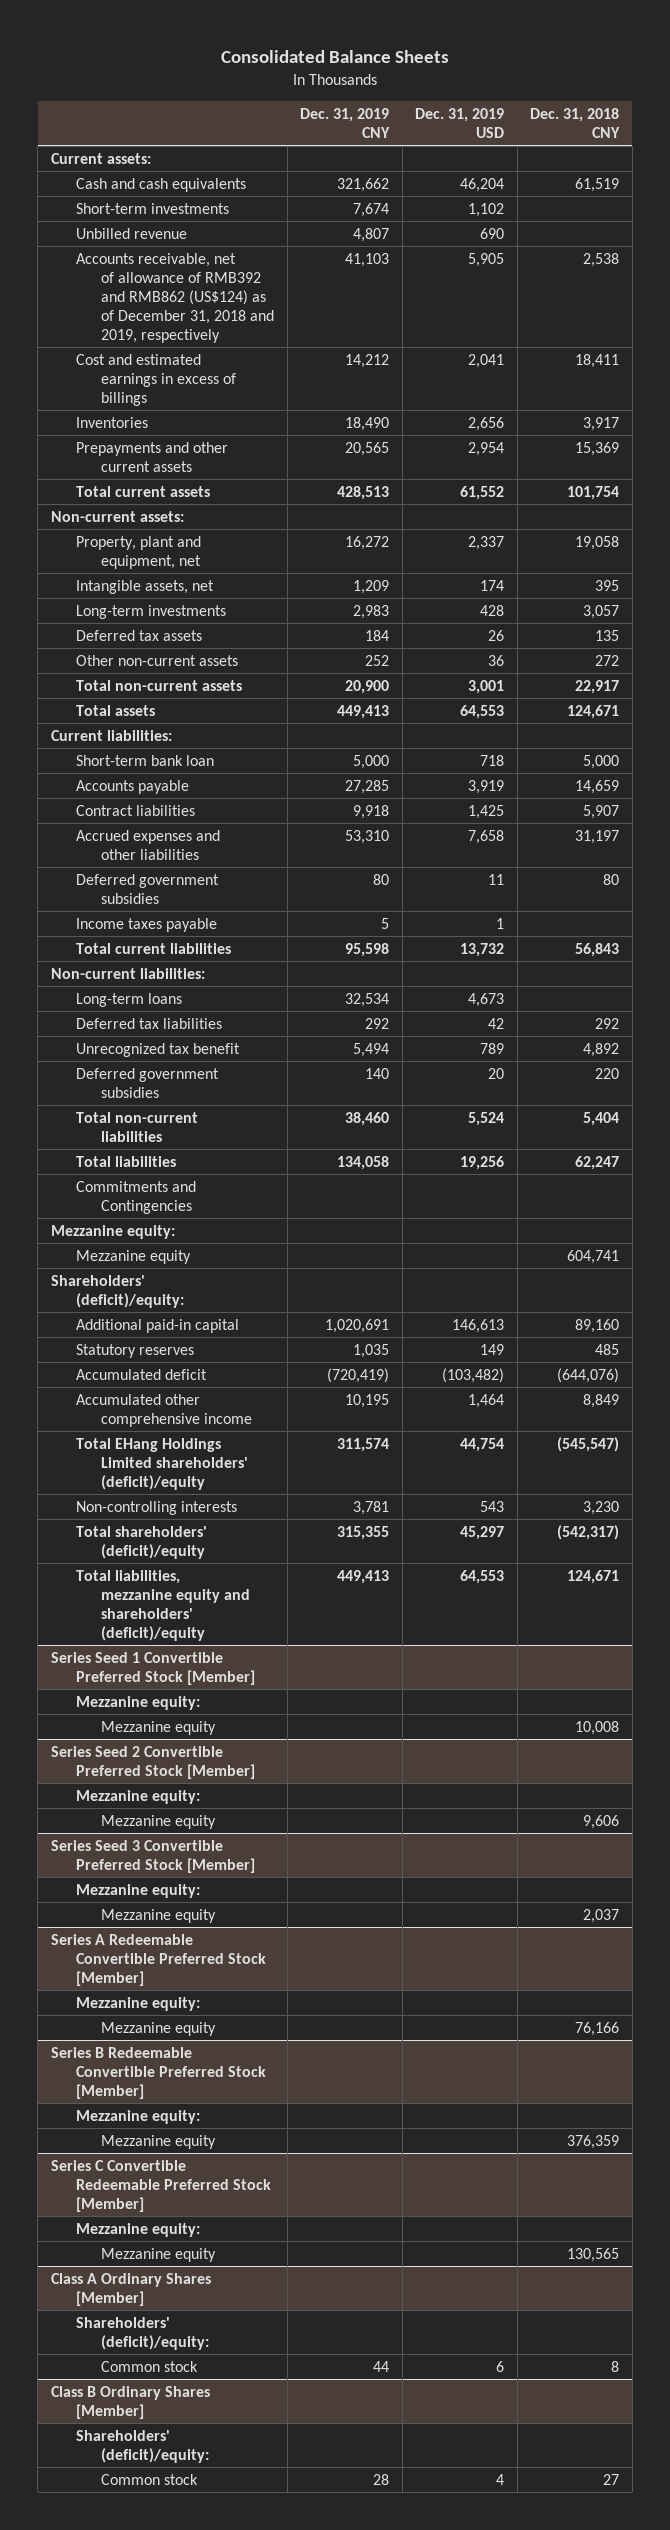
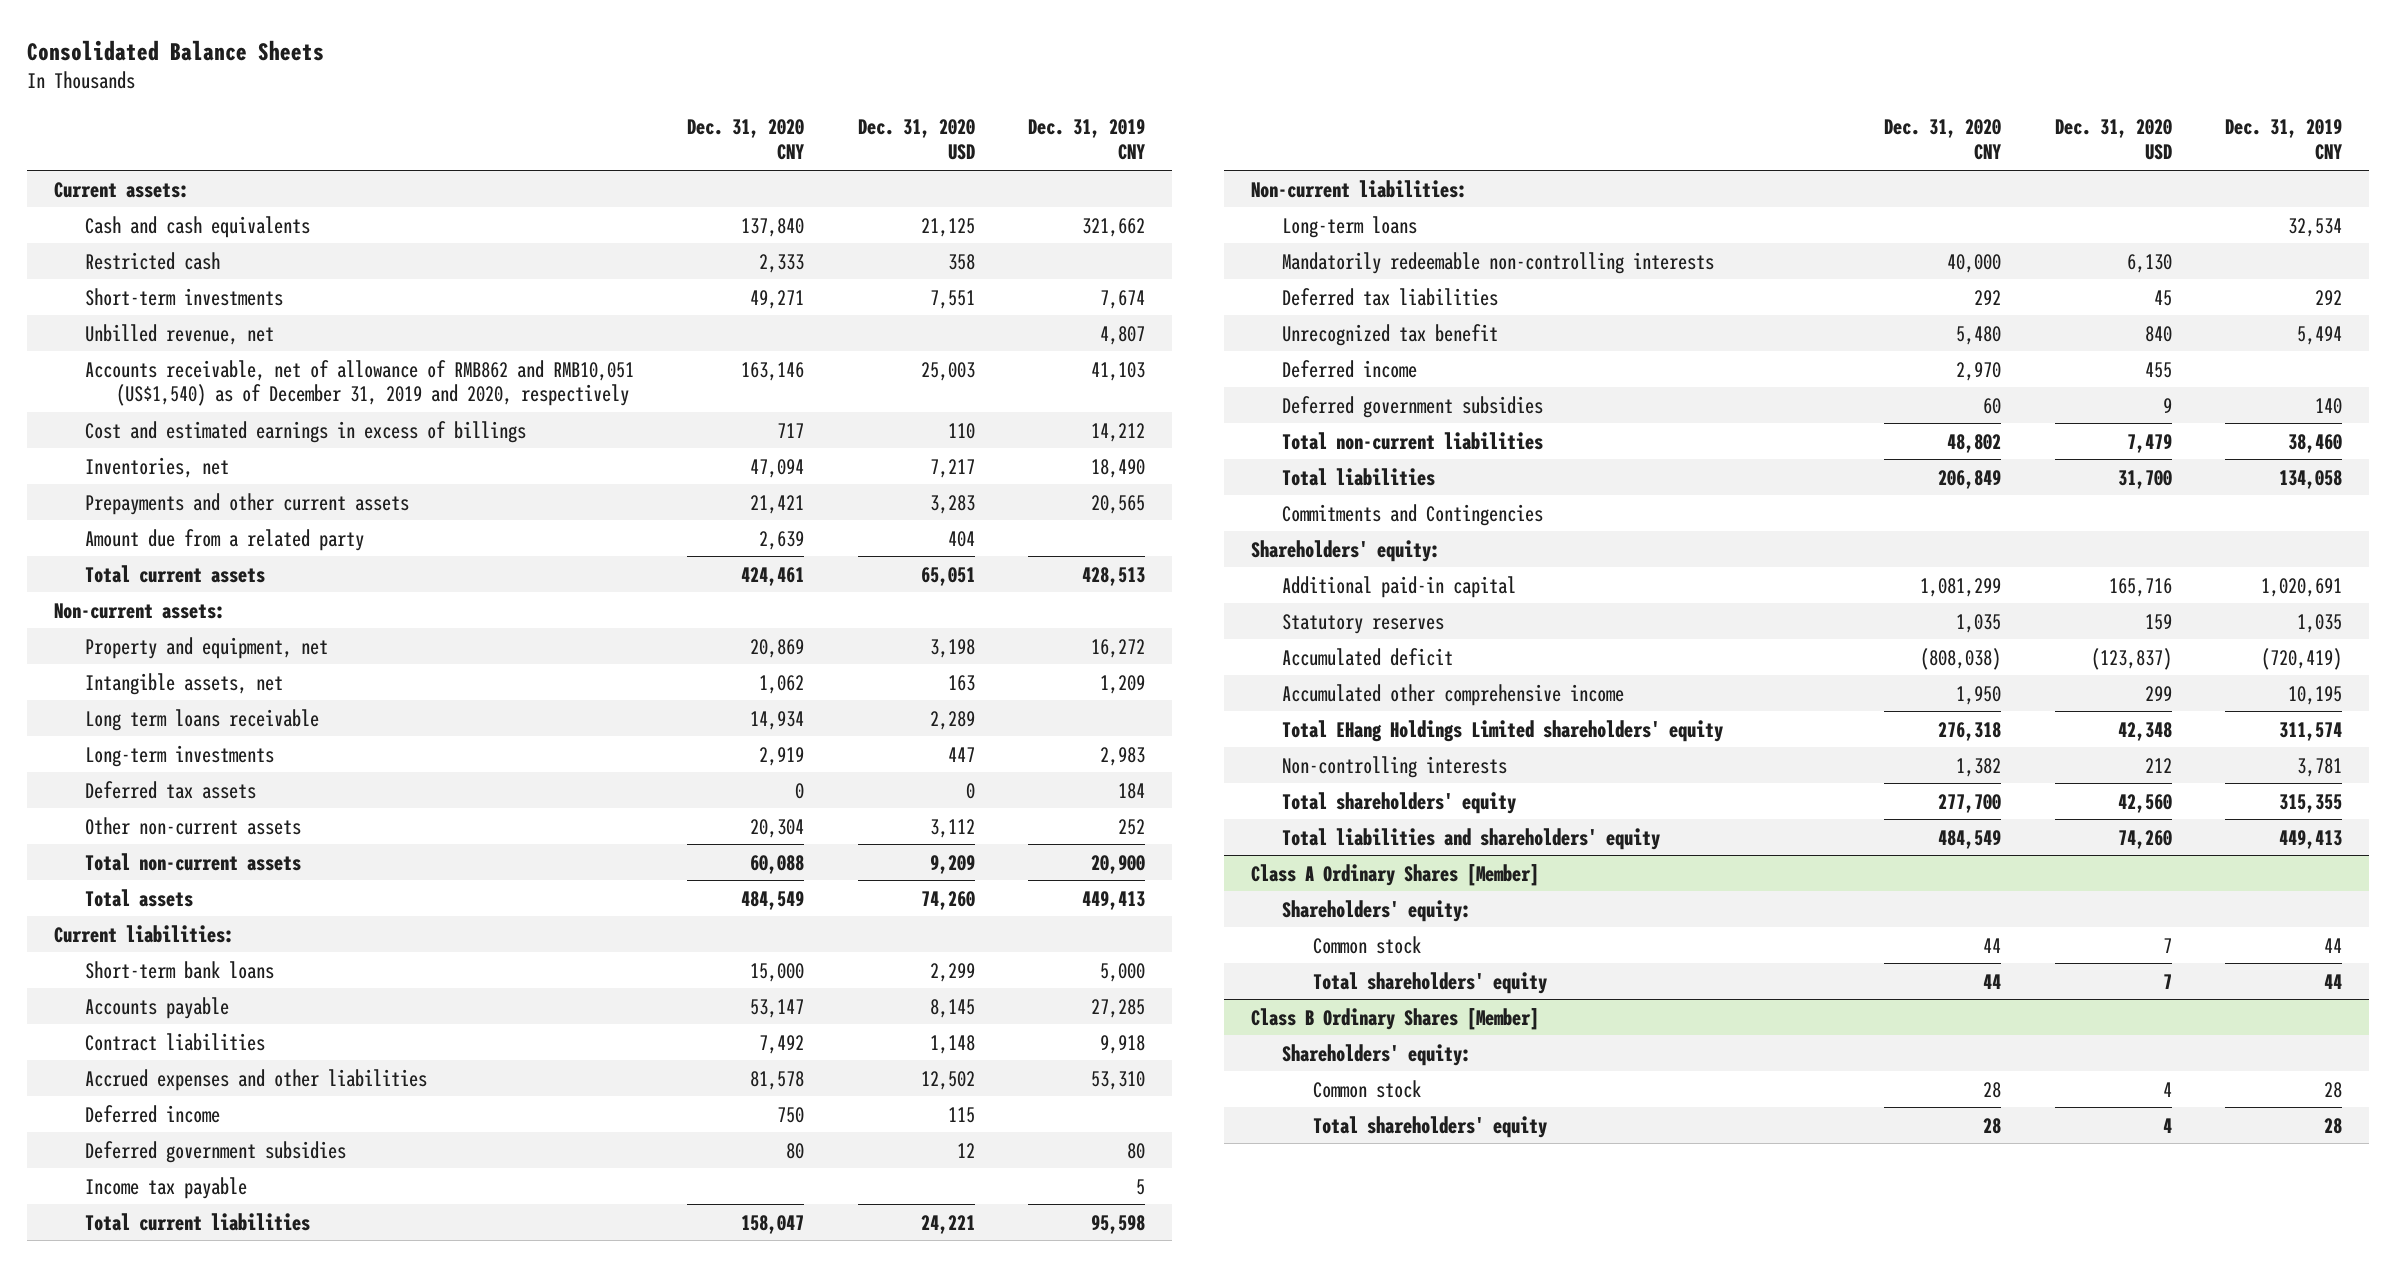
[415,108,505,139] Dec. 31, 2019 USD -> none
[530,108,621,139] Dec. 31, 2018 CNY -> none
none -> [687,119,805,161] Dec. 31, 2020 CNY
none -> [857,119,975,161] Dec. 31, 2020 USD
none -> [84,251,220,270] Restricted cash
[75,227,187,239] Unbilled revenue -> [84,323,274,345] Unbilled revenue, net
[75,252,275,343] Accounts receivable, net of allowance of RMB392 and RMB862 (US$124) as of December 31, 2018 and 2019, respectively -> [84,359,634,407] Accounts receivable, net of allowance of RMB862 and RMB10,051 (US$1,540) as of December 31, 2019 and 2020, respectively
[75,416,148,428] Inventories -> [84,456,229,478] Inventories, net
none -> [84,528,364,551] Amount due from a related party
[75,535,202,569] Property, plant and equipment, net -> [84,636,328,659] Property and equipment, net
none -> [84,708,319,731] Long term loans receivable
[75,754,214,766] Short-term bank loan -> [84,960,274,979] Short-term bank loans
none -> [84,1104,220,1123] Deferred income
[75,917,217,932] Income taxes payable -> [84,1176,247,1199] Income tax payable
none -> [1281,251,1714,274] Mandatorily redeemable non-controlling interests
none -> [1281,359,1417,378] Deferred income
[50,1224,175,1239] Mezzanine equity: -> none
[75,1249,191,1264] Mezzanine equity -> none
[50,1274,184,1308] Shareholders' (deficit)/equity: -> [1250,539,1440,562] Shareholders' equity:
[75,1437,249,1490] Total EHang Holdings Limited shareholders' (deficit)/equity -> [1281,719,1723,742] Total EHang Holdings Limited shareholders' equity
[50,1651,255,1685] Series Seed 1 Convertible Preferred Stock [Member] -> none
[75,1695,200,1710] Mezzanine equity: -> none
[101,1720,217,1735] Mezzanine equity -> none
[50,1745,255,1779] Series Seed 2 Convertible Preferred Stock [Member] -> none
[75,1789,200,1804] Mezzanine equity: -> none
[101,1814,217,1829] Mezzanine equity -> none
[50,1839,255,1873] Series Seed 3 Convertible Preferred Stock [Member] -> none
[75,1883,200,1898] Mezzanine equity: -> none
[101,1908,217,1923] Mezzanine equity -> none
[50,1933,266,1986] Series A Redeemable Convertible Preferred Stock [Member] -> none
[75,1996,200,2011] Mezzanine equity: -> none
[101,2021,217,2036] Mezzanine equity -> none
[50,2046,266,2099] Series B Redeemable Convertible Preferred Stock [Member] -> none
[75,2109,200,2124] Mezzanine equity: -> none
[101,2134,217,2149] Mezzanine equity -> none
[50,2159,271,2212] Series C Convertible Redeemable Preferred Stock [Member] -> none
[75,2222,200,2237] Mezzanine equity: -> none
[101,2247,217,2262] Mezzanine equity -> none
[75,1525,207,1559] Total shareholders' (deficit)/equity -> [1281,791,1516,814] Total shareholders' equity
[75,1569,251,1641] Total liabilities, mezzanine equity and shareholders' (deficit)/equity -> [1281,827,1660,850] Total liabilities and shareholders' equity
[75,2316,210,2350] Shareholders' (deficit)/equity: -> [1281,899,1471,922] Shareholders' equity:
none -> [1312,971,1547,994] Total shareholders' equity
[75,2429,210,2463] Shareholders' (deficit)/equity: -> [1281,1043,1471,1066] Shareholders' equity:
none -> [1312,1115,1547,1138] Total shareholders' equity

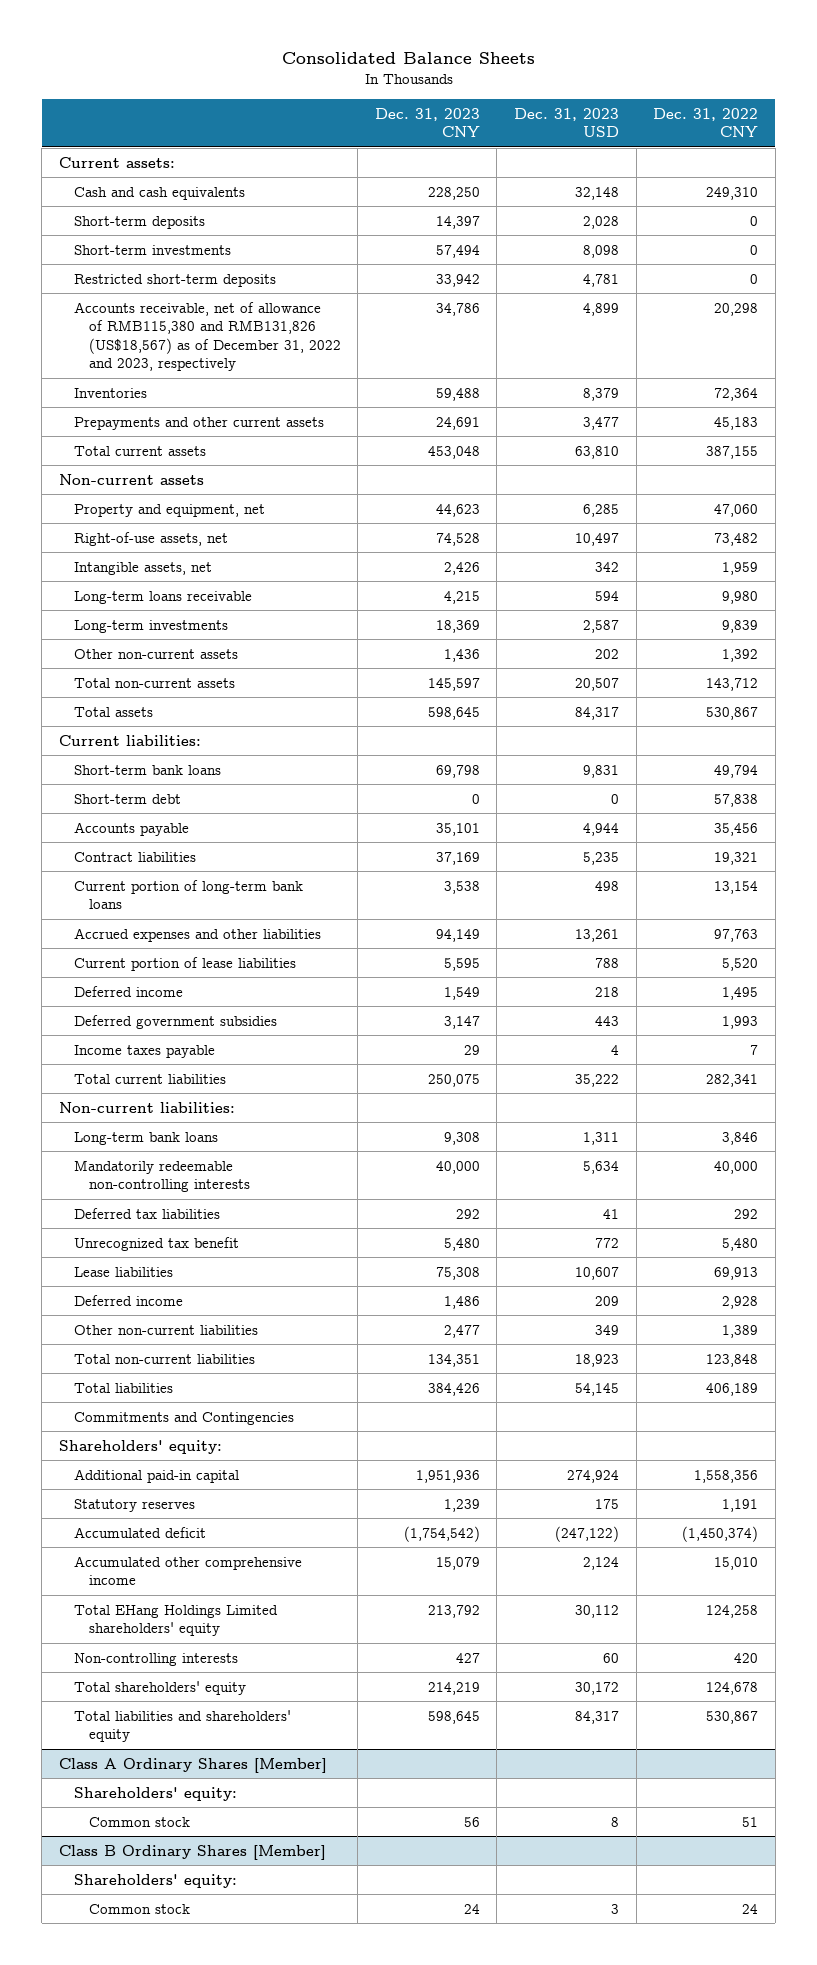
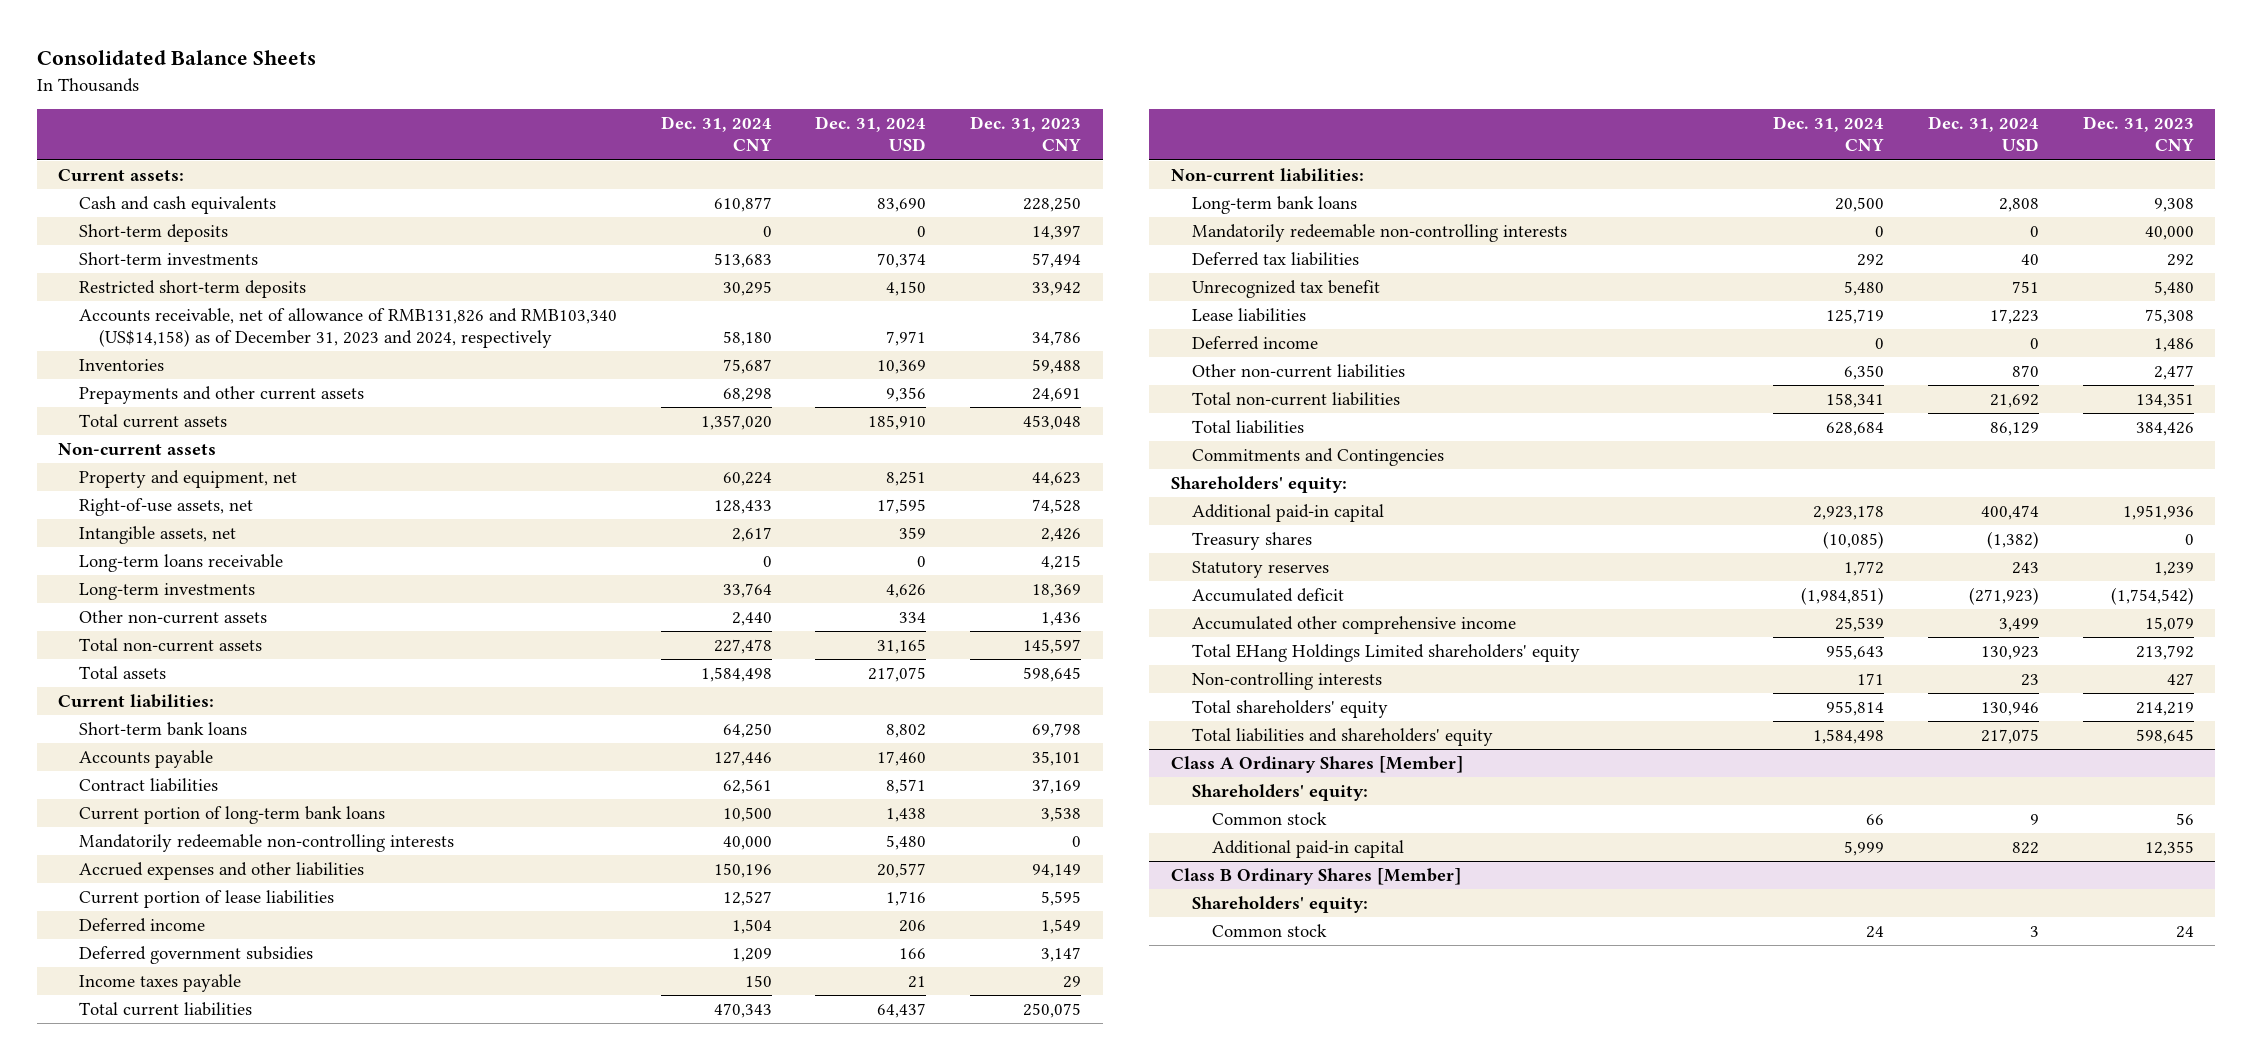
[514,107,620,137] Dec. 31, 2023 USD -> none
[653,107,759,137] Dec. 31, 2022 CNY -> none
none -> [660,116,772,152] Dec. 31, 2024 CNY
none -> [815,116,927,152] Dec. 31, 2024 USD
[73,301,341,372] Accounts receivable, net of allowance of RMB115,380 and RMB131,826 (US$18,567) as of December 31, 2022 and 2023, respectively -> [78,308,617,349] Accounts receivable, net of allowance of RMB131,826 and RMB103,340 (US$14,158) as of December 31, 2023 and 2024, respectively
[73,793,181,804] Short-term debt -> none
none -> [78,834,454,853] Mandatorily redeemable non-controlling interests
none -> [1191,532,1312,551] Treasury shares
none -> [1212,840,1405,859] Additional paid-in capital

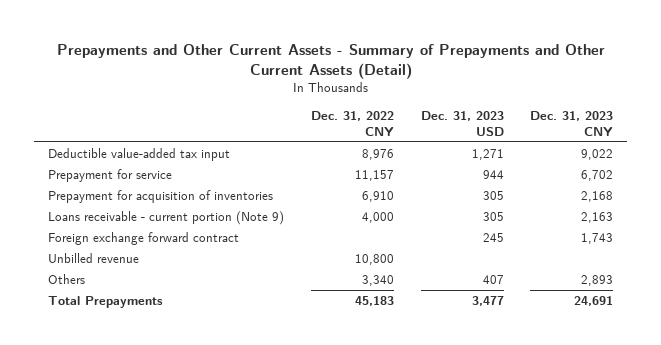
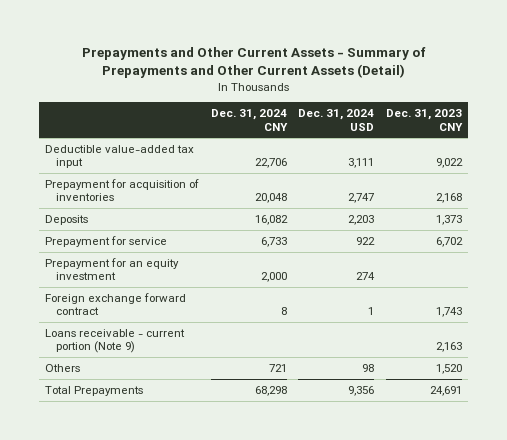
[310,111,394,137] Dec. 31, 2022 CNY -> none
[420,111,504,137] Dec. 31, 2023 USD -> none
none -> [210,109,288,131] Dec. 31, 2024 CNY
none -> [298,109,375,131] Dec. 31, 2024 USD
none -> [44,214,88,225] Deposits
[47,168,172,182] Prepayment for service -> [44,235,167,247] Prepayment for service
none -> [44,257,179,281] Prepayment for an equity investment
[47,252,139,263] Unbilled revenue -> none
[47,210,284,225] Loans receivable - current portion (Note 9) -> [44,328,185,354] Loans receivable - current portion (Note 9)
[581,274,614,286] 2,893 -> [436,363,463,374] 1,520

